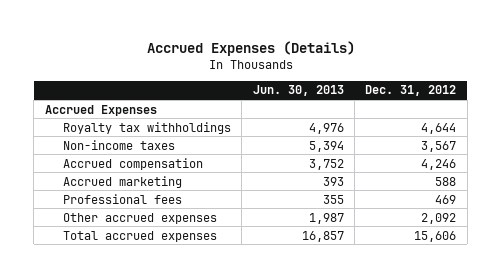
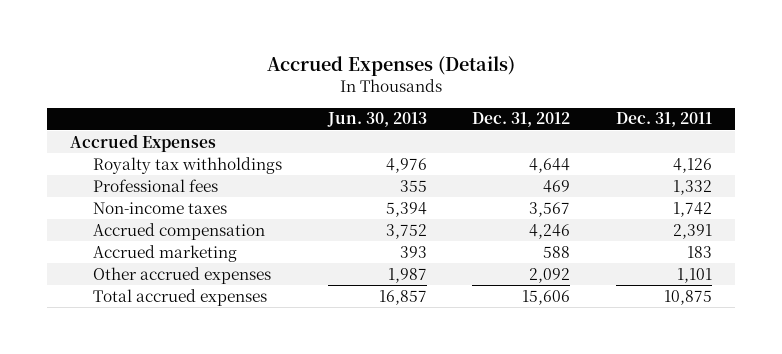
none -> [615,112,712,128] Dec. 31, 2011
[62,193,182,204] Professional fees -> [93,178,219,192] Professional fees

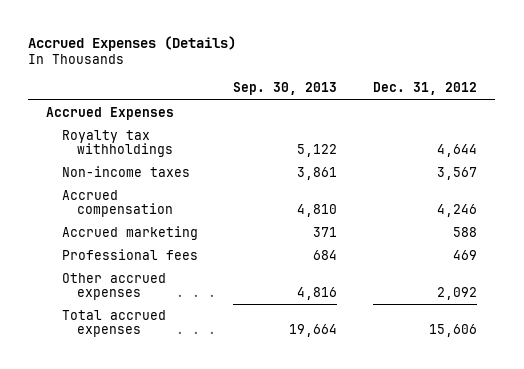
[326,112,427,128] Jun. 30, 2013 -> none
[615,112,712,128] Dec. 31, 2011 -> none
none -> [233,82,338,96] Sep. 30, 2013
[93,178,219,192] Professional fees -> [61,249,198,261] Professional fees

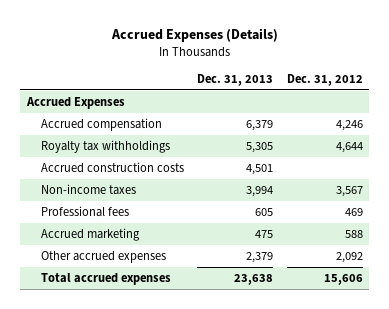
[233,82,338,96] Sep. 30, 2013 -> none
none -> [197,73,274,86] Dec. 31, 2013
[61,190,173,218] Accrued compensation -> [41,117,163,131] Accrued compensation
none -> [41,161,185,173] Accrued construction costs
[61,226,198,241] Accrued marketing -> [41,227,141,241] Accrued marketing

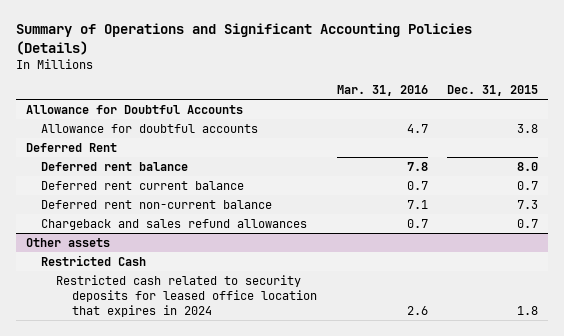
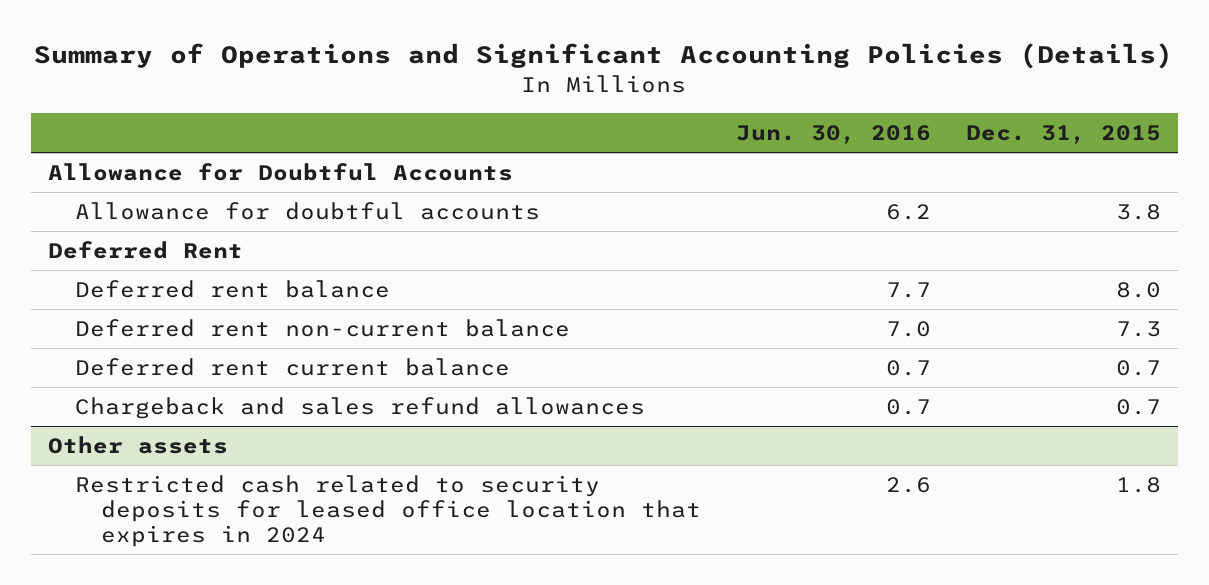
[336,85,428,97] Mar. 31, 2016 -> none
none -> [735,124,931,144] Jun. 30, 2016
[41,180,245,190] Deferred rent current balance -> [74,358,510,377] Deferred rent current balance
[41,254,147,266] Restricted Cash -> none

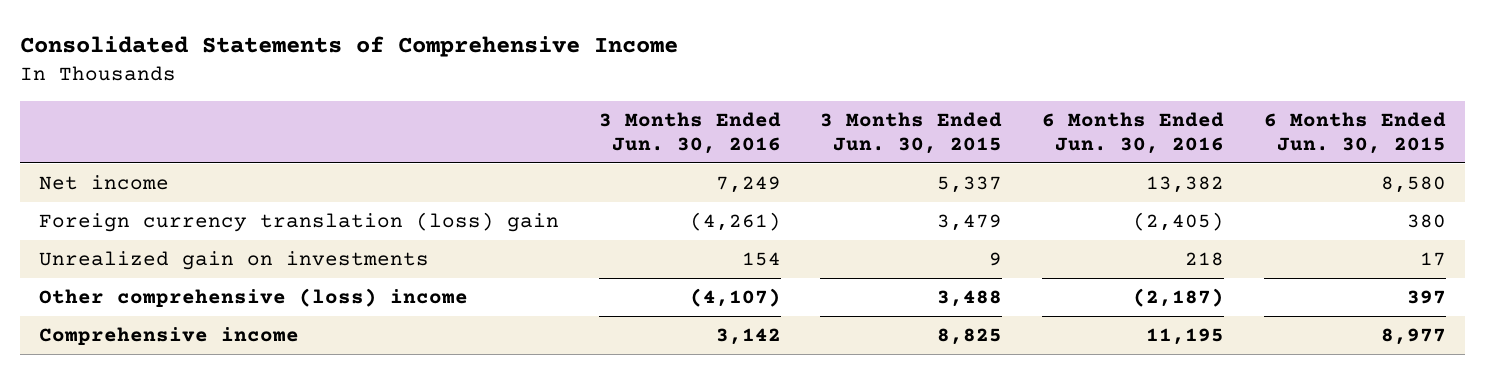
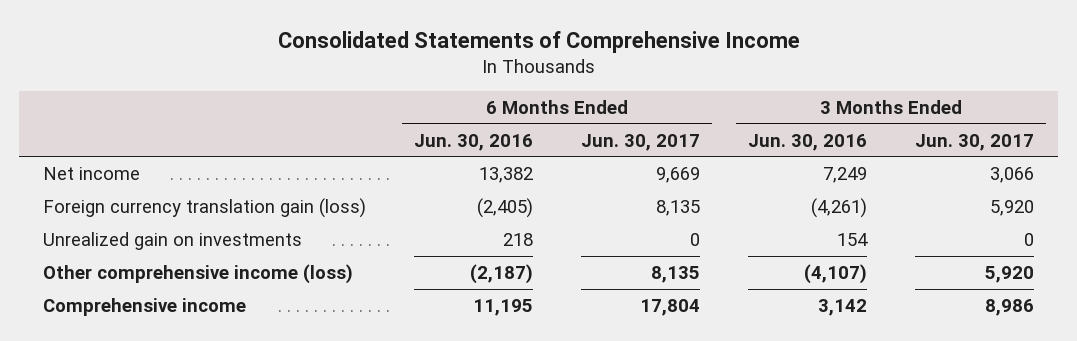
[820,111,1003,154] 3 Months Ended Jun. 30, 2015 -> none
[1263,111,1446,154] 6 Months Ended Jun. 30, 2015 -> none
none -> [581,133,701,151] Jun. 30, 2017
none -> [915,133,1035,151] Jun. 30, 2017
[39,211,560,232] Foreign currency translation (loss) gain -> [42,197,366,218] Foreign currency translation gain (loss)
[39,287,469,307] Other comprehensive (loss) income -> [42,263,353,284] Other comprehensive income (loss)

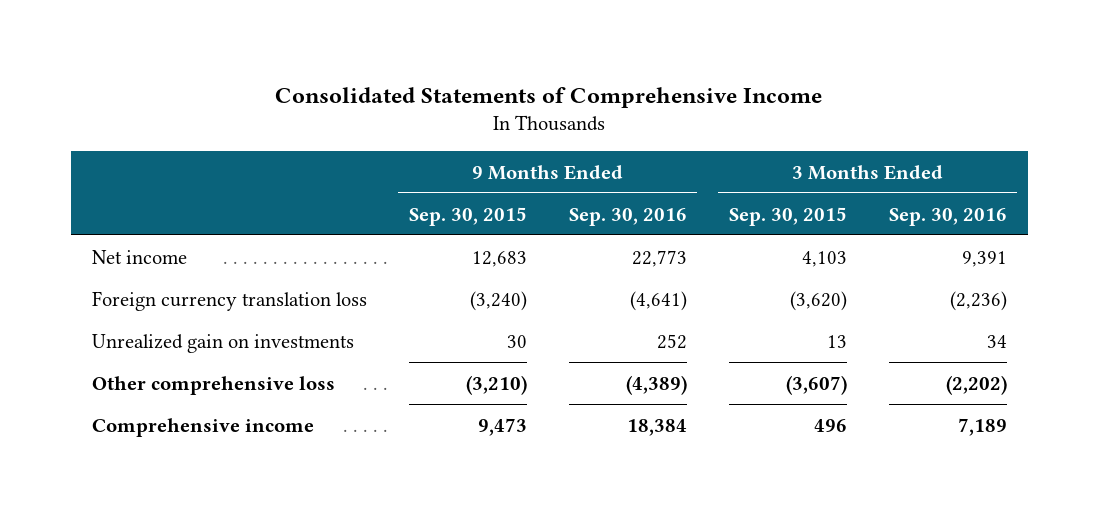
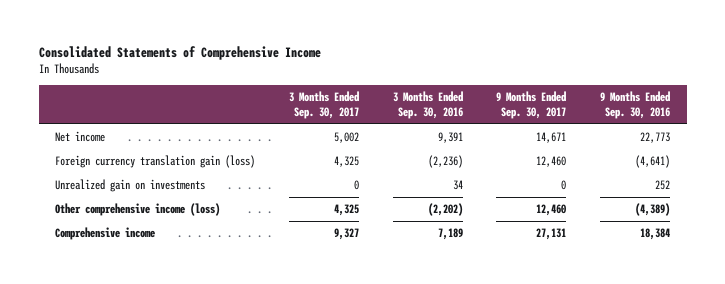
[408,206,527,226] Sep. 30, 2015 -> none
[728,206,847,226] Sep. 30, 2015 -> none
none -> [289,91,360,120] 3 Months Ended Sep. 30, 2017
none -> [496,91,567,120] 9 Months Ended Sep. 30, 2017
[91,290,367,311] Foreign currency translation loss -> [55,155,256,169] Foreign currency translation gain (loss)
[91,375,335,395] Other comprehensive loss -> [55,203,221,217] Other comprehensive income (loss)

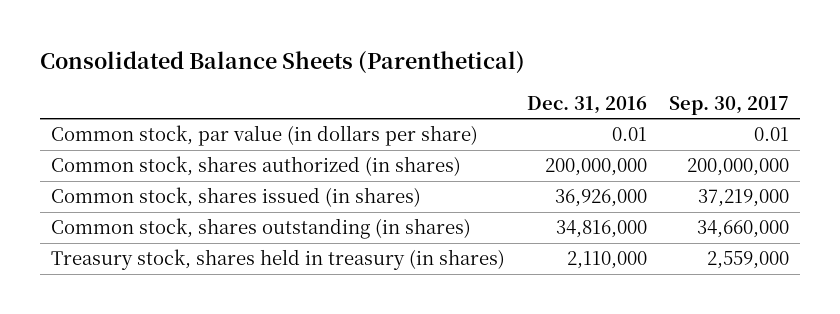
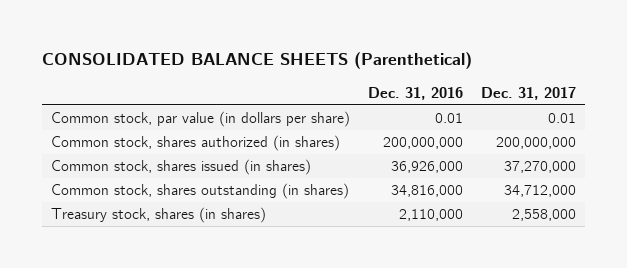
[39,50,525,74] Consolidated Balance Sheets (Parenthetical) -> [42,52,473,70] CONSOLIDATED BALANCE SHEETS (Parenthetical)
[668,95,789,115] Sep. 30, 2017 -> none
none -> [480,86,576,100] Dec. 31, 2017
[50,249,505,271] Treasury stock, shares held in treasury (in shares) -> [51,207,267,224] Treasury stock, shares (in shares)

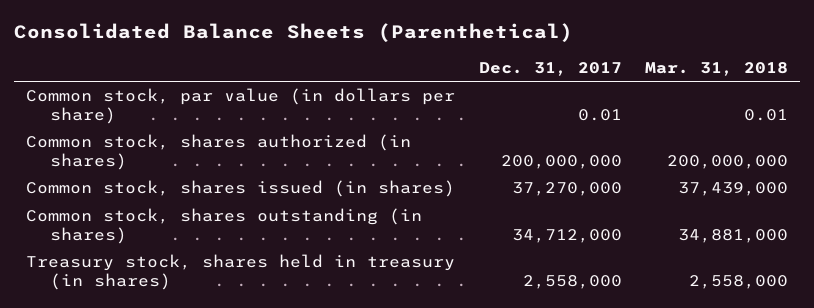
[42,52,473,70] CONSOLIDATED BALANCE SHEETS (Parenthetical) -> [13,23,573,43] Consolidated Balance Sheets (Parenthetical)
[368,86,464,100] Dec. 31, 2016 -> none
none -> [645,62,789,77] Mar. 31, 2018
[51,207,267,224] Treasury stock, shares (in shares) -> [25,254,455,290] Treasury stock, shares held in treasury (in shares)

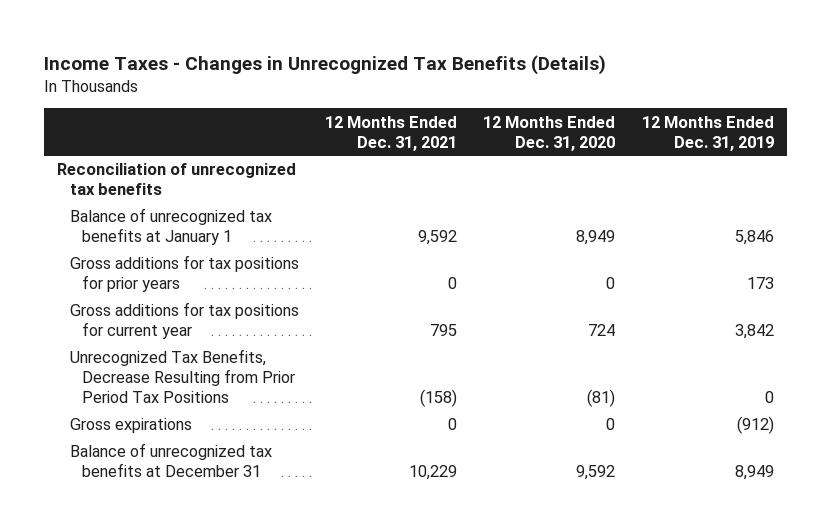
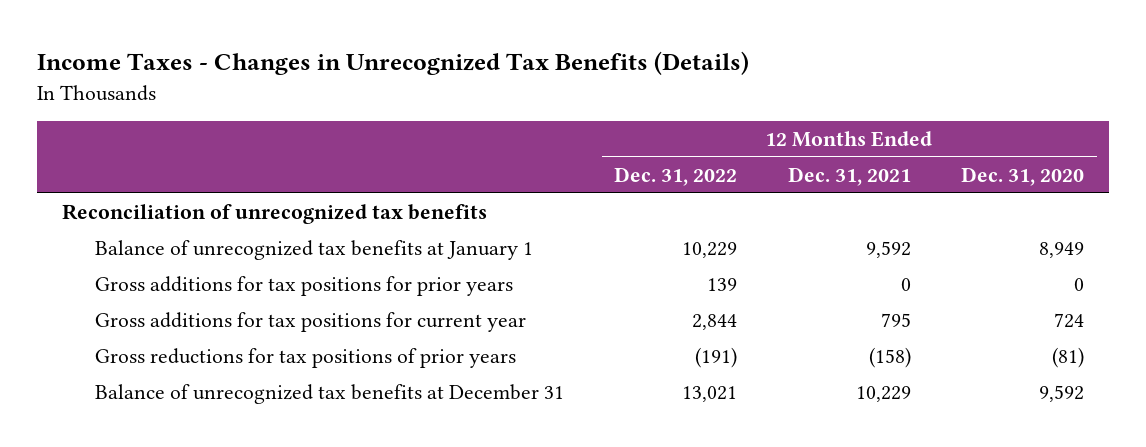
[641,115,774,151] 12 Months Ended Dec. 31, 2019 -> none
none -> [614,166,738,186] Dec. 31, 2022
[69,418,192,434] Gross expirations -> none
[69,349,295,404] Unrecognized Tax Benefits, Decrease Resulting from Prior Period Tax Positions -> [95,347,517,368] Gross reductions for tax positions of prior years

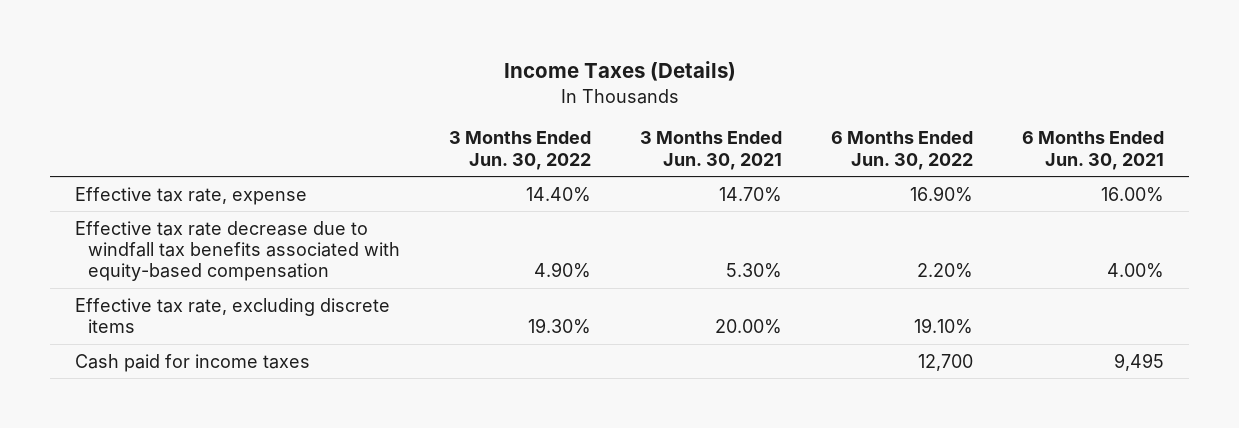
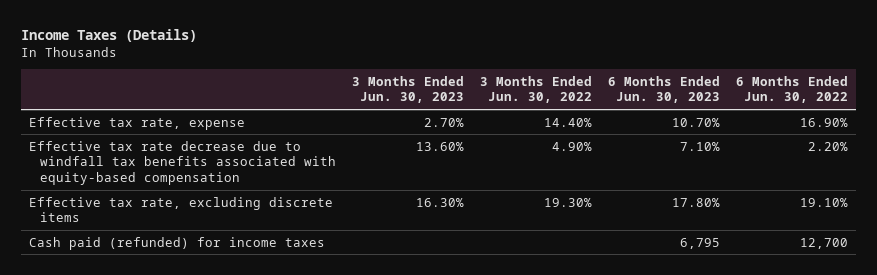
[640,131,783,170] 3 Months Ended Jun. 30, 2021 -> none
[1022,131,1165,170] 6 Months Ended Jun. 30, 2021 -> none
none -> [352,75,465,104] 3 Months Ended Jun. 30, 2023
none -> [607,75,720,104] 6 Months Ended Jun. 30, 2023
[74,353,310,372] Cash paid for income taxes -> [28,236,325,250] Cash paid (refunded) for income taxes

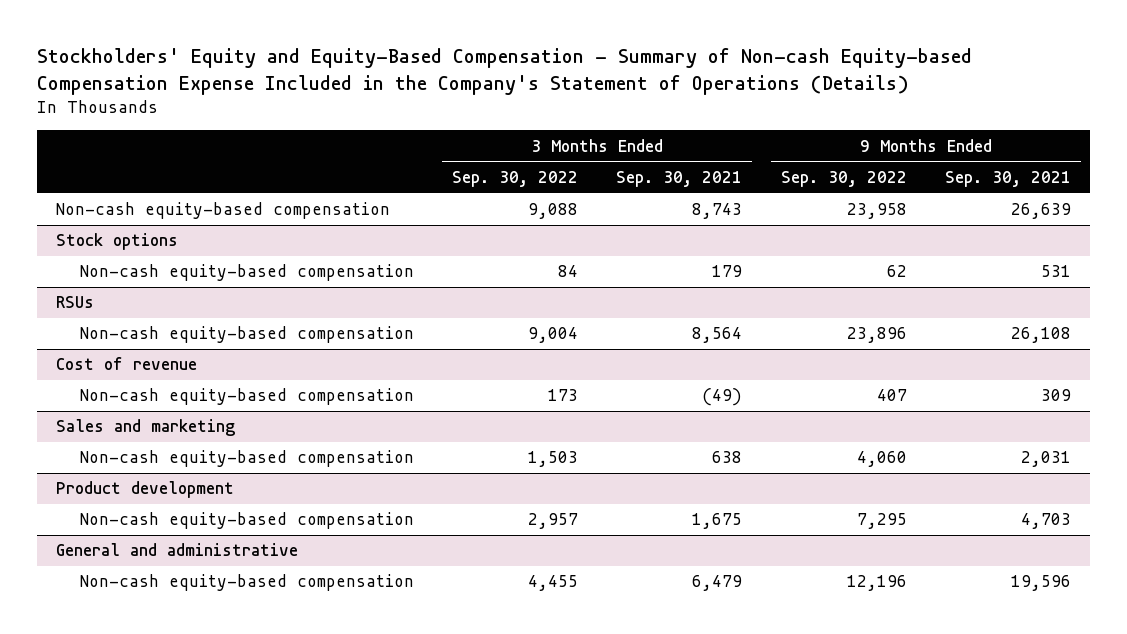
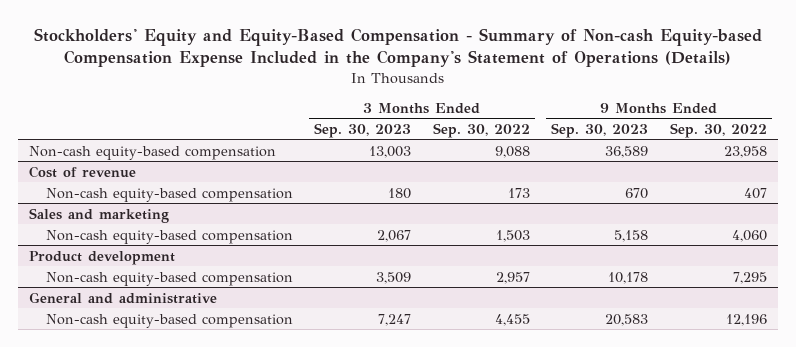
[616,170,743,187] Sep. 30, 2021 -> none
[945,170,1072,187] Sep. 30, 2021 -> none
none -> [314,122,412,138] Sep. 30, 2023
none -> [551,122,649,138] Sep. 30, 2023
[55,233,178,251] Stock options -> none
[79,264,414,282] Non-cash equity-based compensation -> none
[55,296,94,309] RSUs -> none
[79,326,414,344] Non-cash equity-based compensation -> none

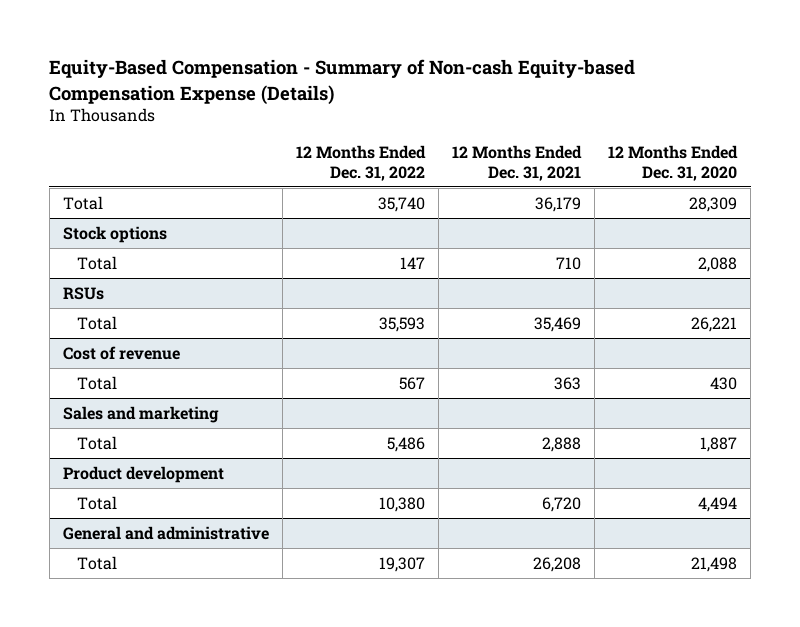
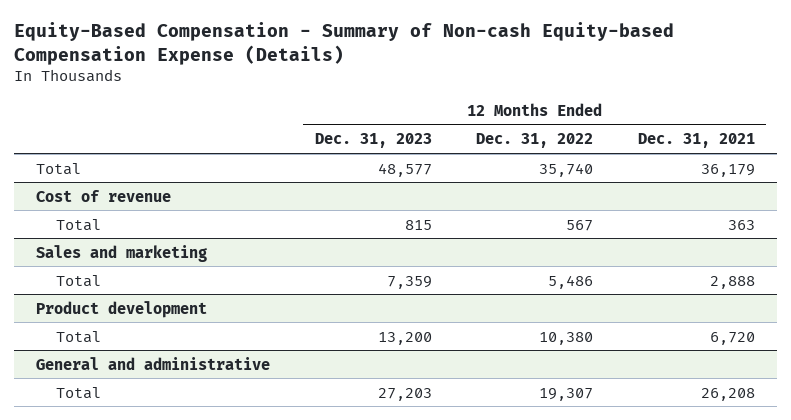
[608,145,739,181] 12 Months Ended Dec. 31, 2020 -> none
none -> [314,133,432,149] Dec. 31, 2023
[62,225,167,243] Stock options -> none
[76,255,117,270] Total -> none
[62,286,104,300] RSUs -> none
[76,315,117,330] Total -> none

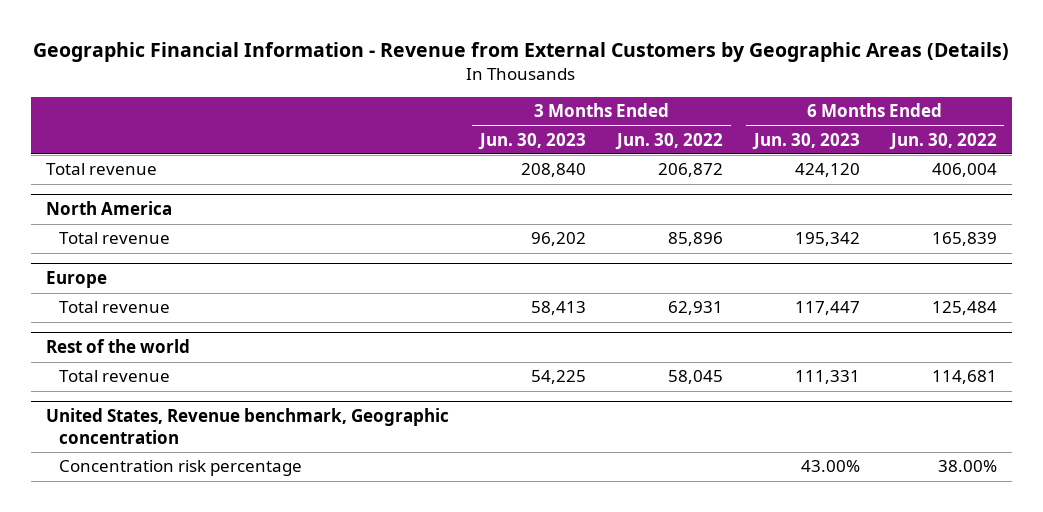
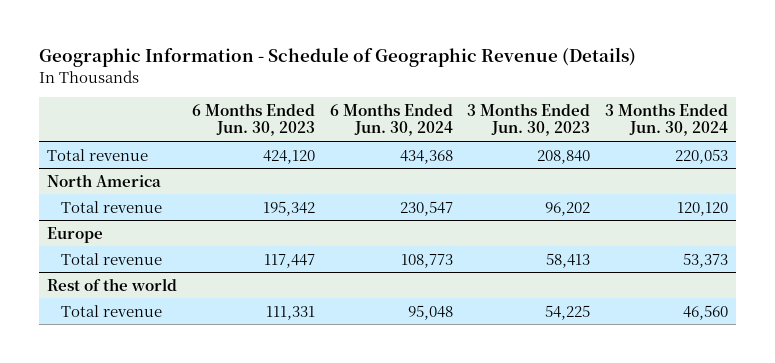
[33,41,1010,62] Geographic Financial Information - Revenue from External Customers by Geographic Areas (Details) -> [39,47,637,68] Geographic Information - Schedule of Geographic Revenue (Details)
[614,132,723,150] Jun. 30, 2022 -> none
[888,132,997,150] Jun. 30, 2022 -> none
none -> [329,103,453,137] 6 Months Ended Jun. 30, 2024
none -> [605,103,729,137] 3 Months Ended Jun. 30, 2024
[46,408,450,445] United States, Revenue benchmark, Geographic concentration -> none
[59,460,303,477] Concentration risk percentage -> none

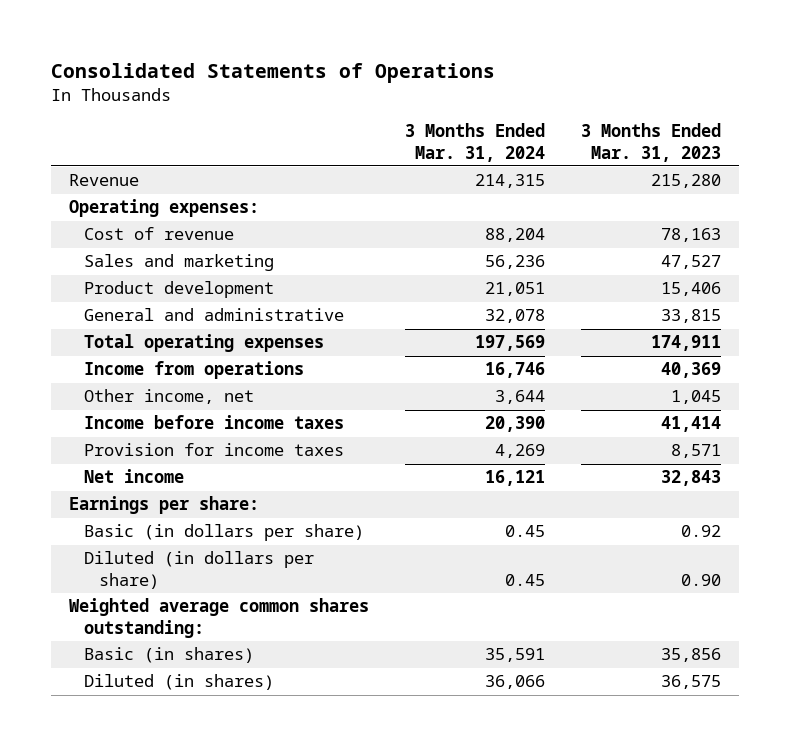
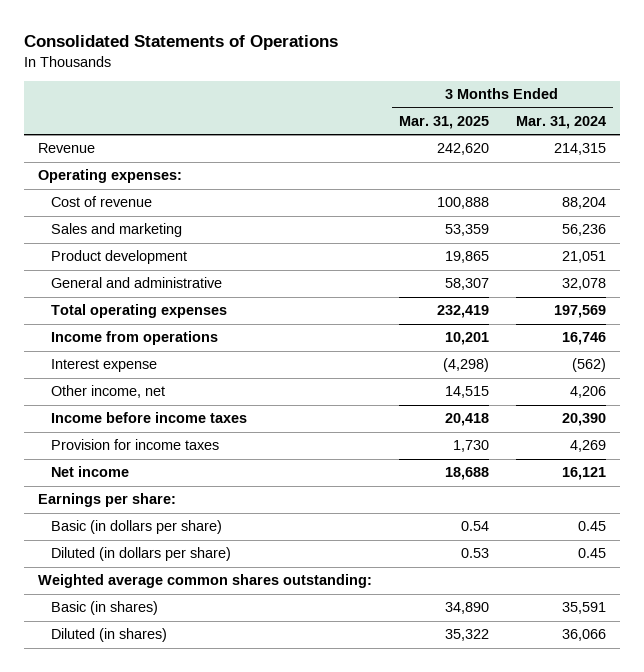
[580,123,721,162] 3 Months Ended Mar. 31, 2023 -> none
none -> [398,116,489,130] Mar. 31, 2025
none -> [50,359,157,373] Interest expense
[494,390,545,405] 3,644 -> [569,386,606,399] 4,206

